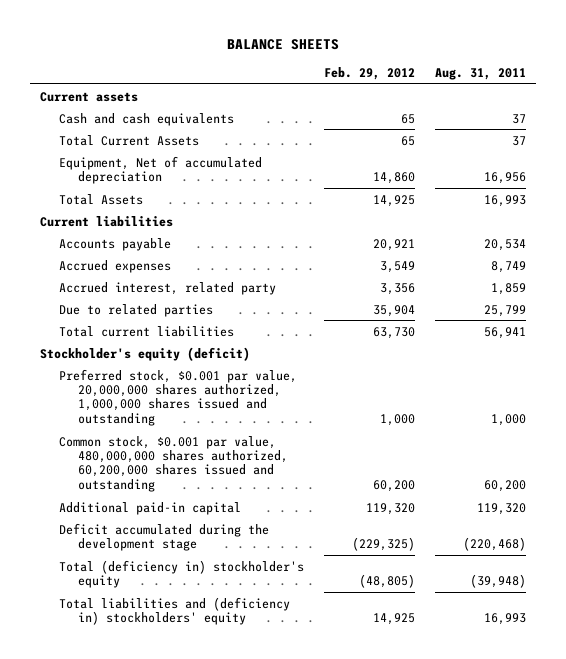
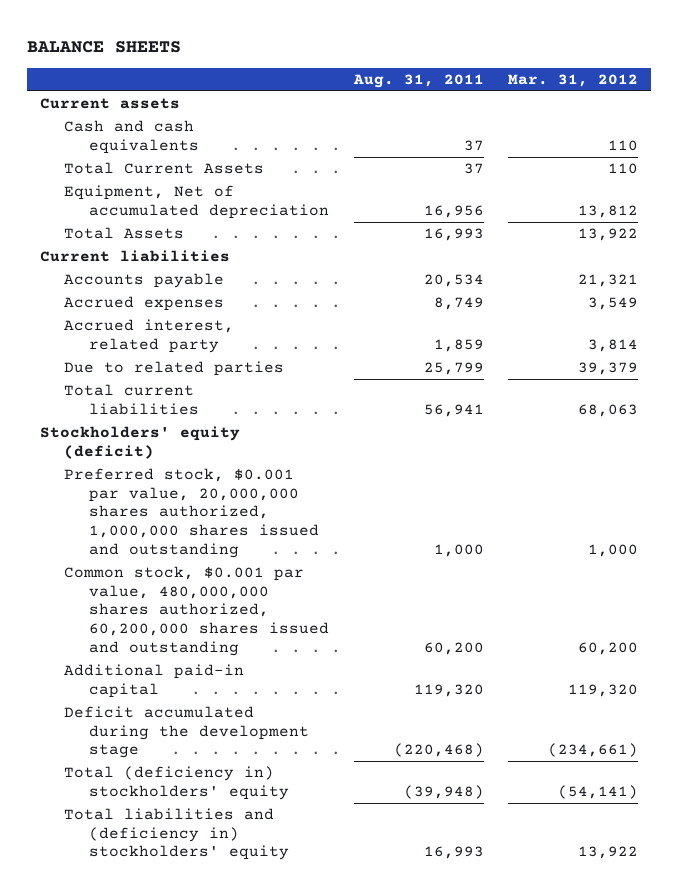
[324,67,416,81] Feb. 29, 2012 -> none
none -> [508,74,639,88] Mar. 31, 2012
[39,346,250,361] Stockholder's equity (deficit) -> [39,426,240,459] Stockholders' equity (deficit)
[59,559,305,588] Total (deficiency in) stockholder's equity -> [64,766,290,800] Total (deficiency in) stockholders' equity

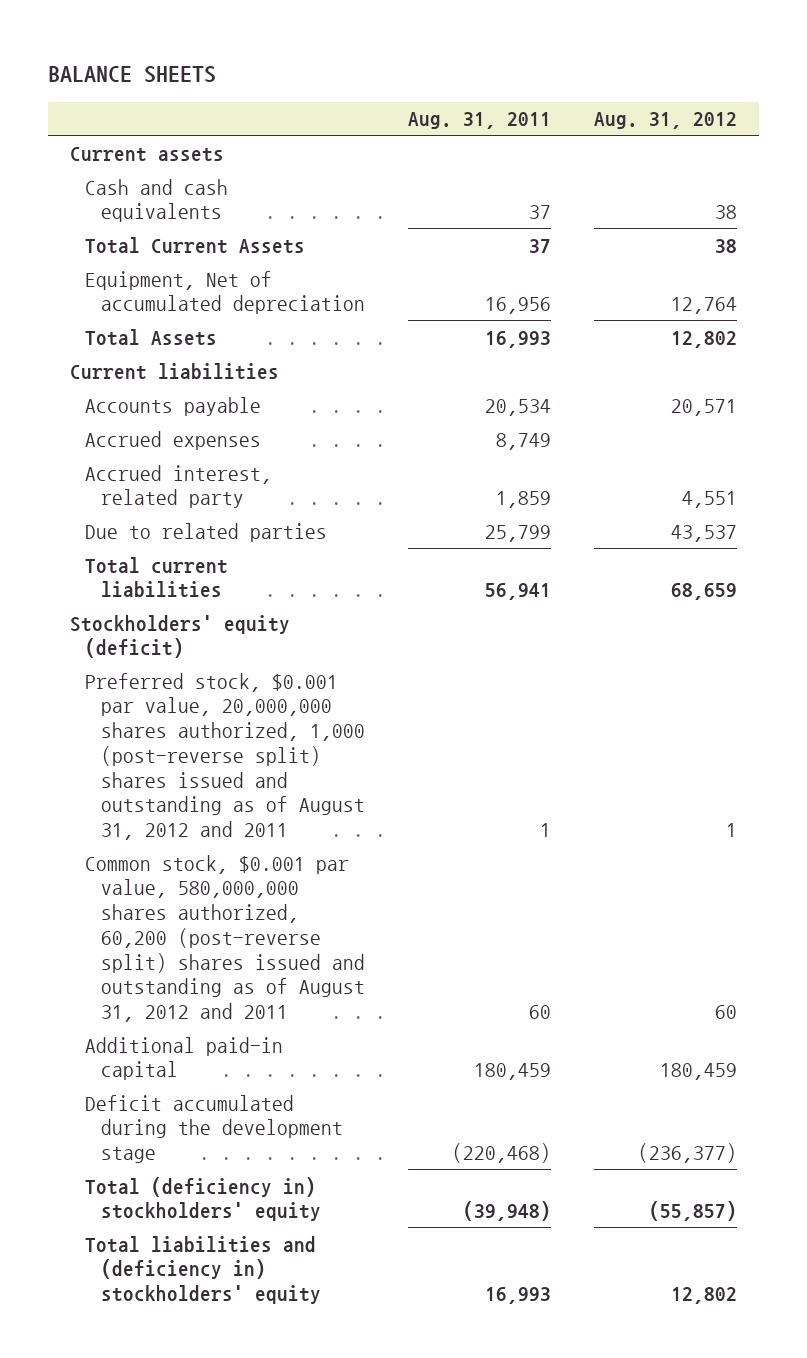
[508,74,639,88] Mar. 31, 2012 -> none
none -> [594,112,738,130] Aug. 31, 2012
[64,468,320,558] Preferred stock, $0.001 par value, 20,000,000 shares authorized, 1,000,000 shares issued and outstanding -> [85,672,365,841] Preferred stock, $0.001 par value, 20,000,000 shares authorized, 1,000 (post-reverse split) shares issued and outstanding as of August 31, 2012 and 2011
[433,543,484,557] 1,000 -> [540,823,552,838] 1
[64,566,330,656] Common stock, $0.001 par value, 480,000,000 shares authorized, 60,200,000 shares issued and outstanding -> [85,854,365,1023] Common stock, $0.001 par value, 580,000,000 shares authorized, 60,200 (post-reverse split) shares issued and outstanding as of August 31, 2012 and 2011
[423,641,484,655] 60,200 -> [529,1005,552,1020] 60
[413,683,484,697] 119,320 -> [474,1063,552,1081] 180,459

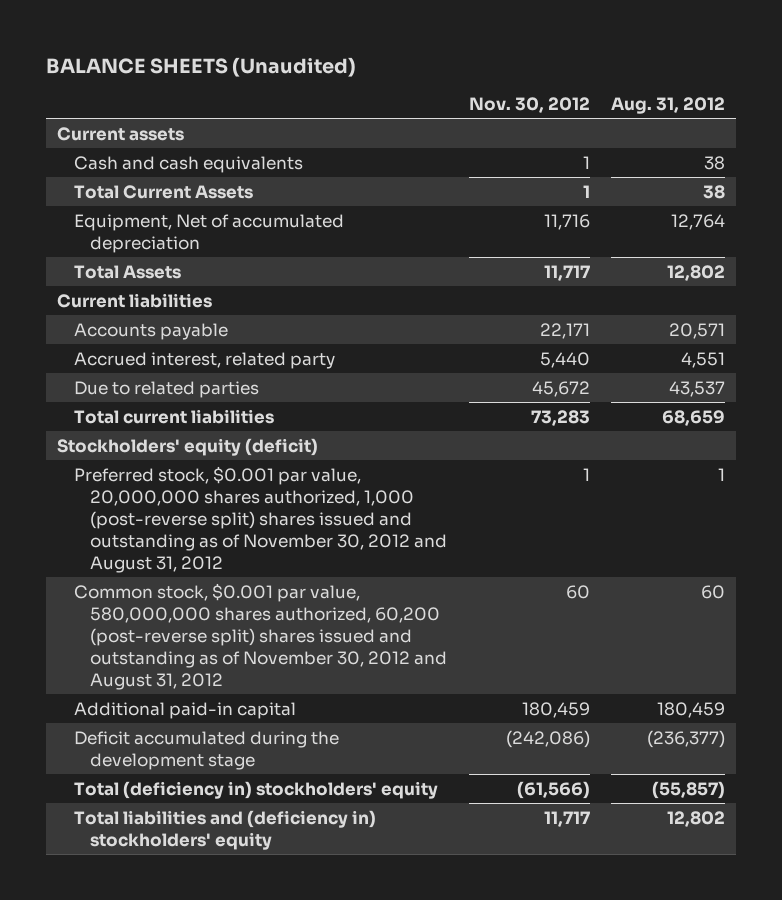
[48,65,217,83] BALANCE SHEETS -> [46,56,357,77] BALANCE SHEETS (Unaudited)
[408,112,552,130] Aug. 31, 2011 -> none
none -> [468,97,590,114] Nov. 30, 2012
[85,430,262,450] Accrued expenses -> none
[85,672,365,841] Preferred stock, $0.001 par value, 20,000,000 shares authorized, 1,000 (post-reverse split) shares issued and outstanding as of August 31, 2012 and 2011 -> [73,465,448,574] Preferred stock, $0.001 par value, 20,000,000 shares authorized, 1,000 (post-reverse split) shares issued and outstanding as of November 30, 2012 and August 31, 2012
[85,854,365,1023] Common stock, $0.001 par value, 580,000,000 shares authorized, 60,200 (post-reverse split) shares issued and outstanding as of August 31, 2012 and 2011 -> [73,582,448,691] Common stock, $0.001 par value, 580,000,000 shares authorized, 60,200 (post-reverse split) shares issued and outstanding as of November 30, 2012 and August 31, 2012

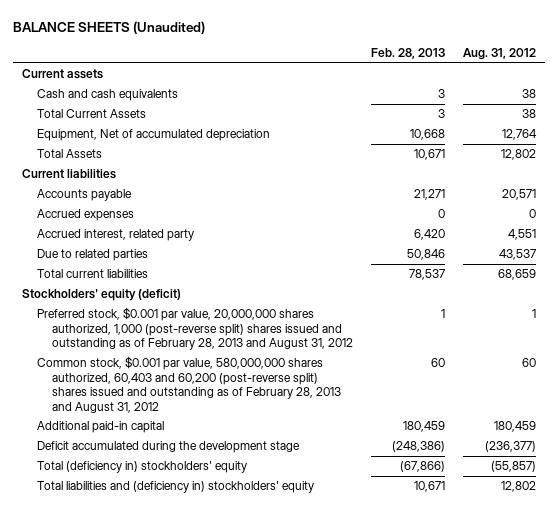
[468,97,590,114] Nov. 30, 2012 -> none
none -> [370,48,445,60] Feb. 28, 2013
none -> [37,209,135,222] Accrued expenses
[73,465,448,574] Preferred stock, $0.001 par value, 20,000,000 shares authorized, 1,000 (post-reverse split) shares issued and outstanding as of November 30, 2012 and August 31, 2012 -> [37,307,354,351] Preferred stock, $0.001 par value, 20,000,000 shares authorized, 1,000 (post-reverse split) shares issued and outstanding as of February 28, 2013 and August 31, 2012
[73,582,448,691] Common stock, $0.001 par value, 580,000,000 shares authorized, 60,200 (post-reverse split) shares issued and outstanding as of November 30, 2012 and August 31, 2012 -> [37,356,342,413] Common stock, $0.001 par value, 580,000,000 shares authorized, 60,403 and 60,200 (post-reverse split) shares issued and outstanding as of February 28, 2013 and August 31, 2012

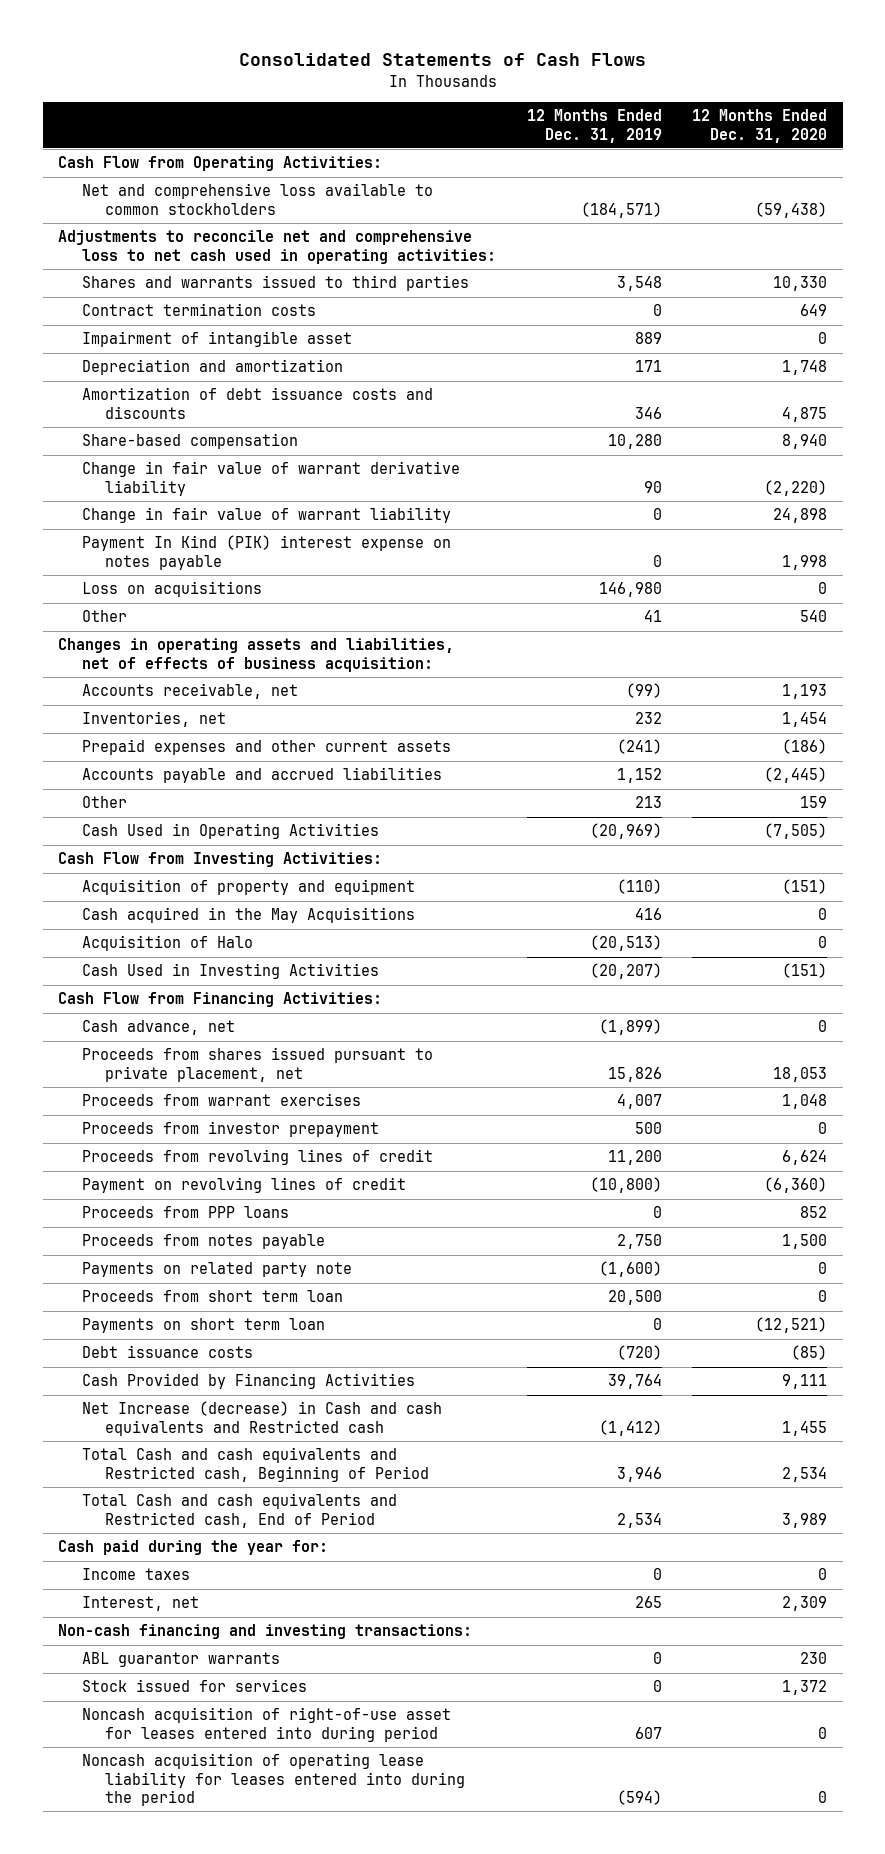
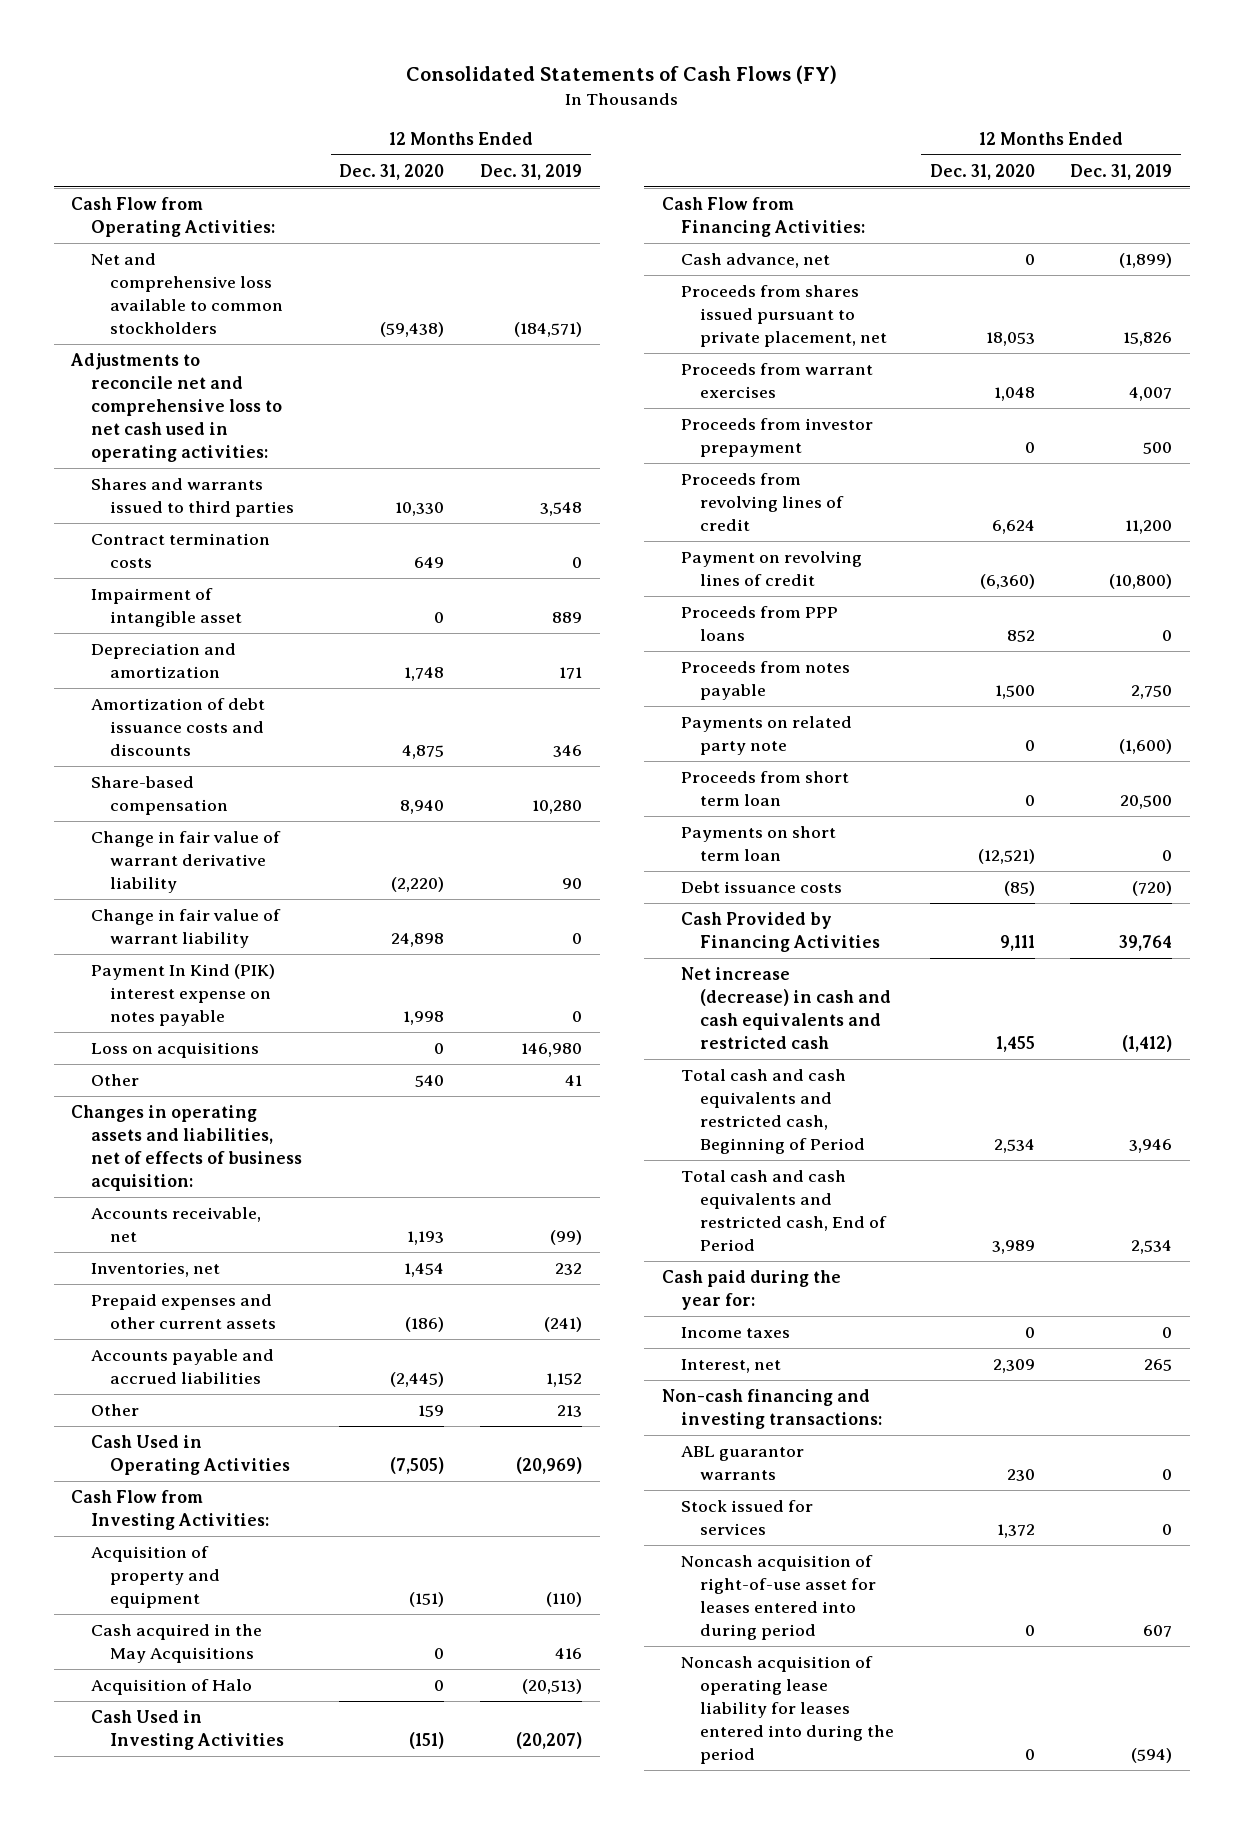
[238,53,646,67] Consolidated Statements of Cash Flows -> [405,65,837,85] Consolidated Statements of Cash Flows (FY)
[81,1401,442,1436] Net Increase (decrease) in Cash and cash equivalents and Restricted cash -> [681,967,892,1049] Net increase (decrease) in cash and cash equivalents and restricted cash
[81,1447,430,1482] Total Cash and cash equivalents and Restricted cash, Beginning of Period -> [681,1069,866,1154] Total cash and cash equivalents and restricted cash, Beginning of Period
[81,1493,397,1528] Total Cash and cash equivalents and Restricted cash, End of Period -> [681,1170,888,1251] Total cash and cash equivalents and restricted cash, End of Period

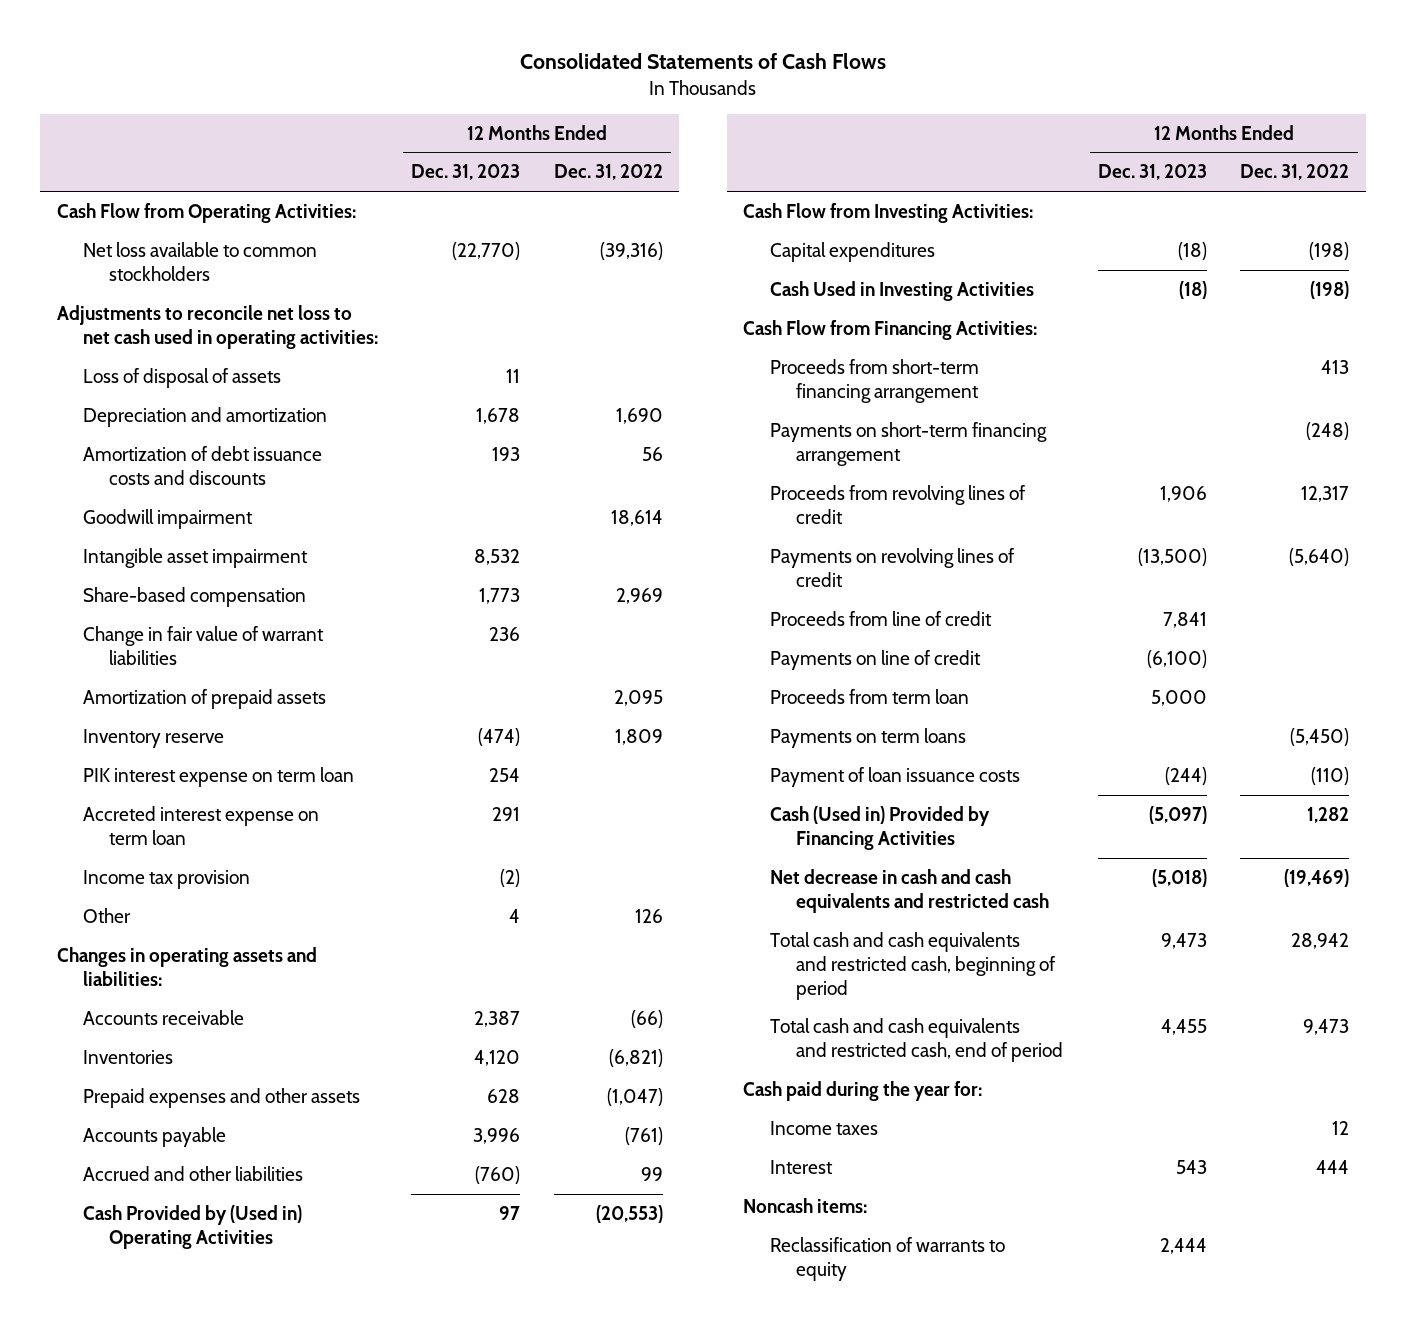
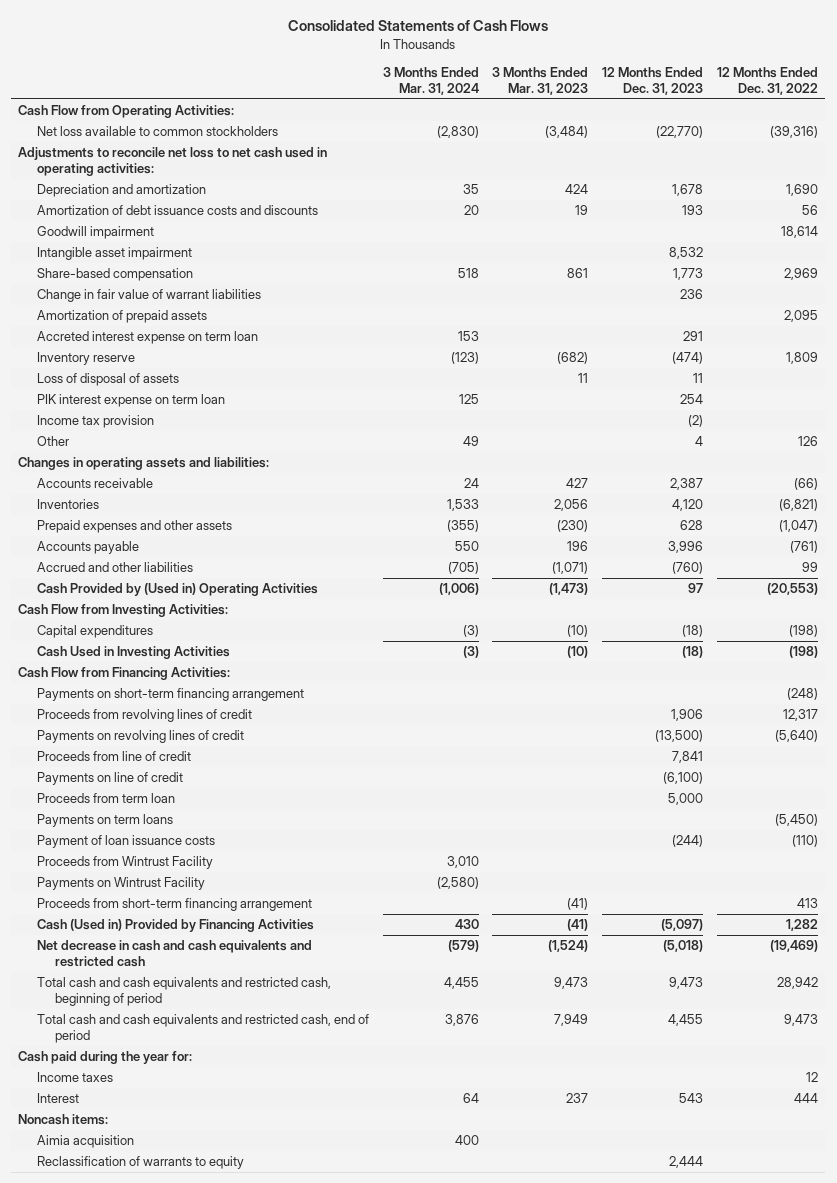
none -> [382,66,479,95] 3 Months Ended Mar. 31, 2024
none -> [492,66,589,95] 3 Months Ended Mar. 31, 2023
[83,805,320,845] Accreted interest expense on term loan -> [36,331,258,345] Accreted interest expense on term loan
[83,367,282,388] Loss of disposal of assets -> [36,373,179,387] Loss of disposal of assets
none -> [36,856,213,870] Proceeds from Wintrust Facility
none -> [36,877,205,891] Payments on Wintrust Facility
[769,358,979,403] Proceeds from short-term financing arrangement -> [36,898,312,912] Proceeds from short-term financing arrangement
none -> [36,1135,134,1149] Aimia acquisition

